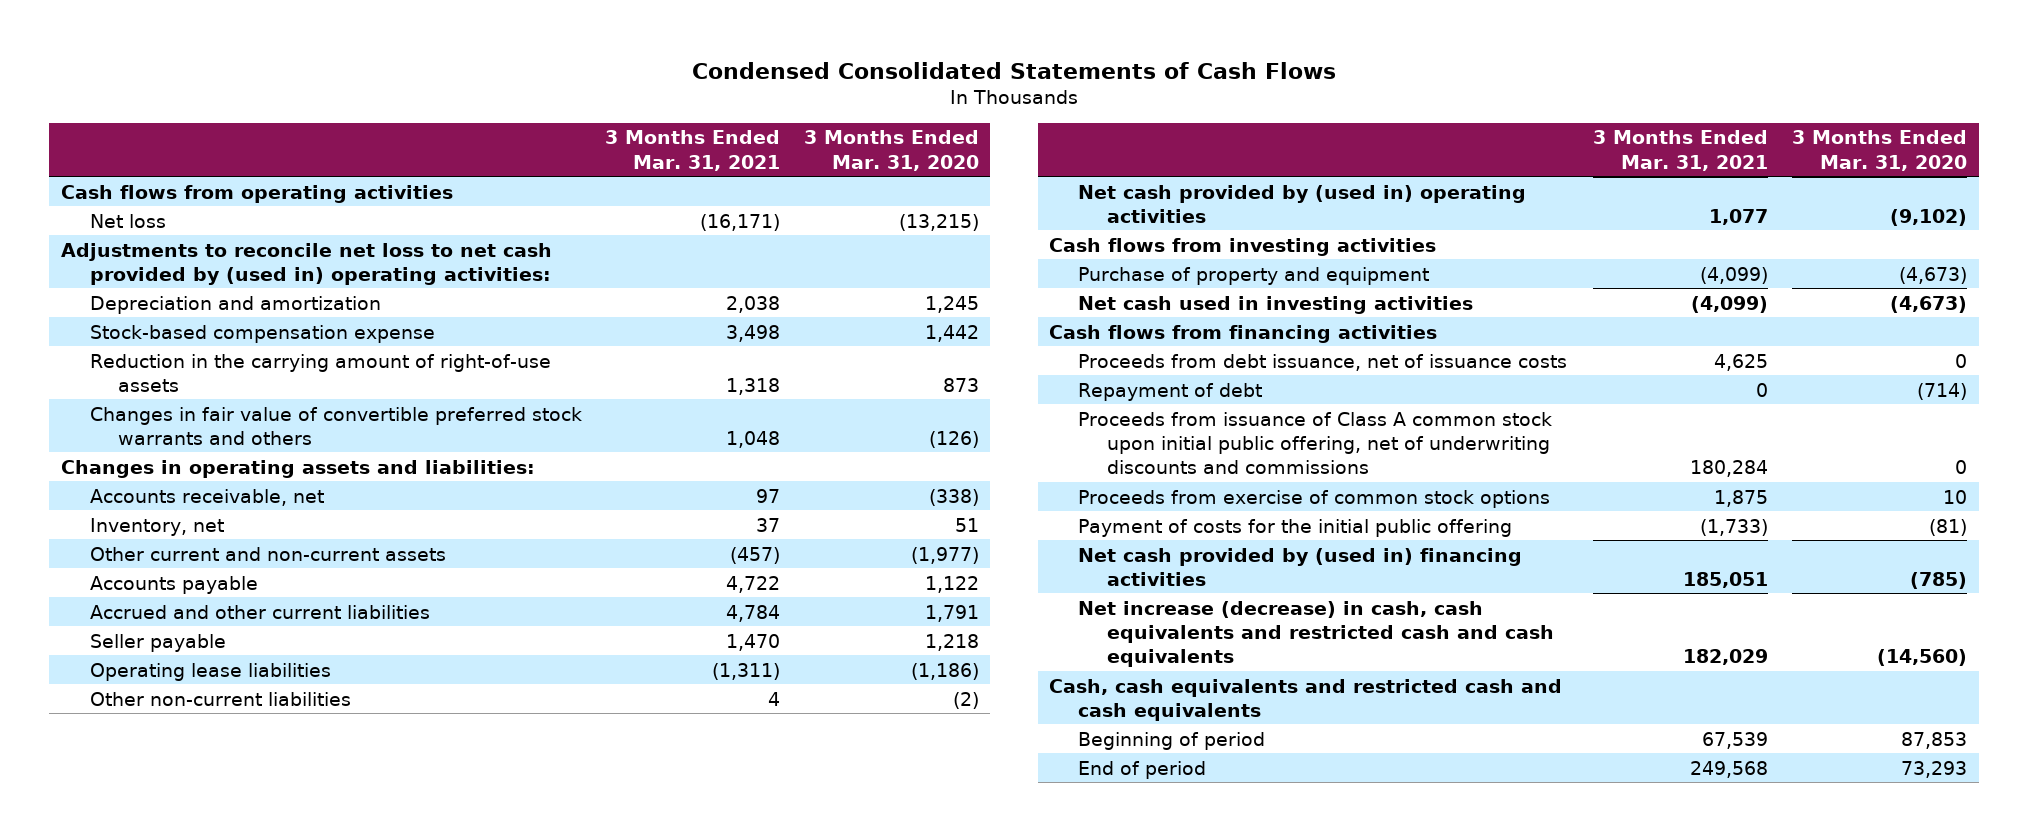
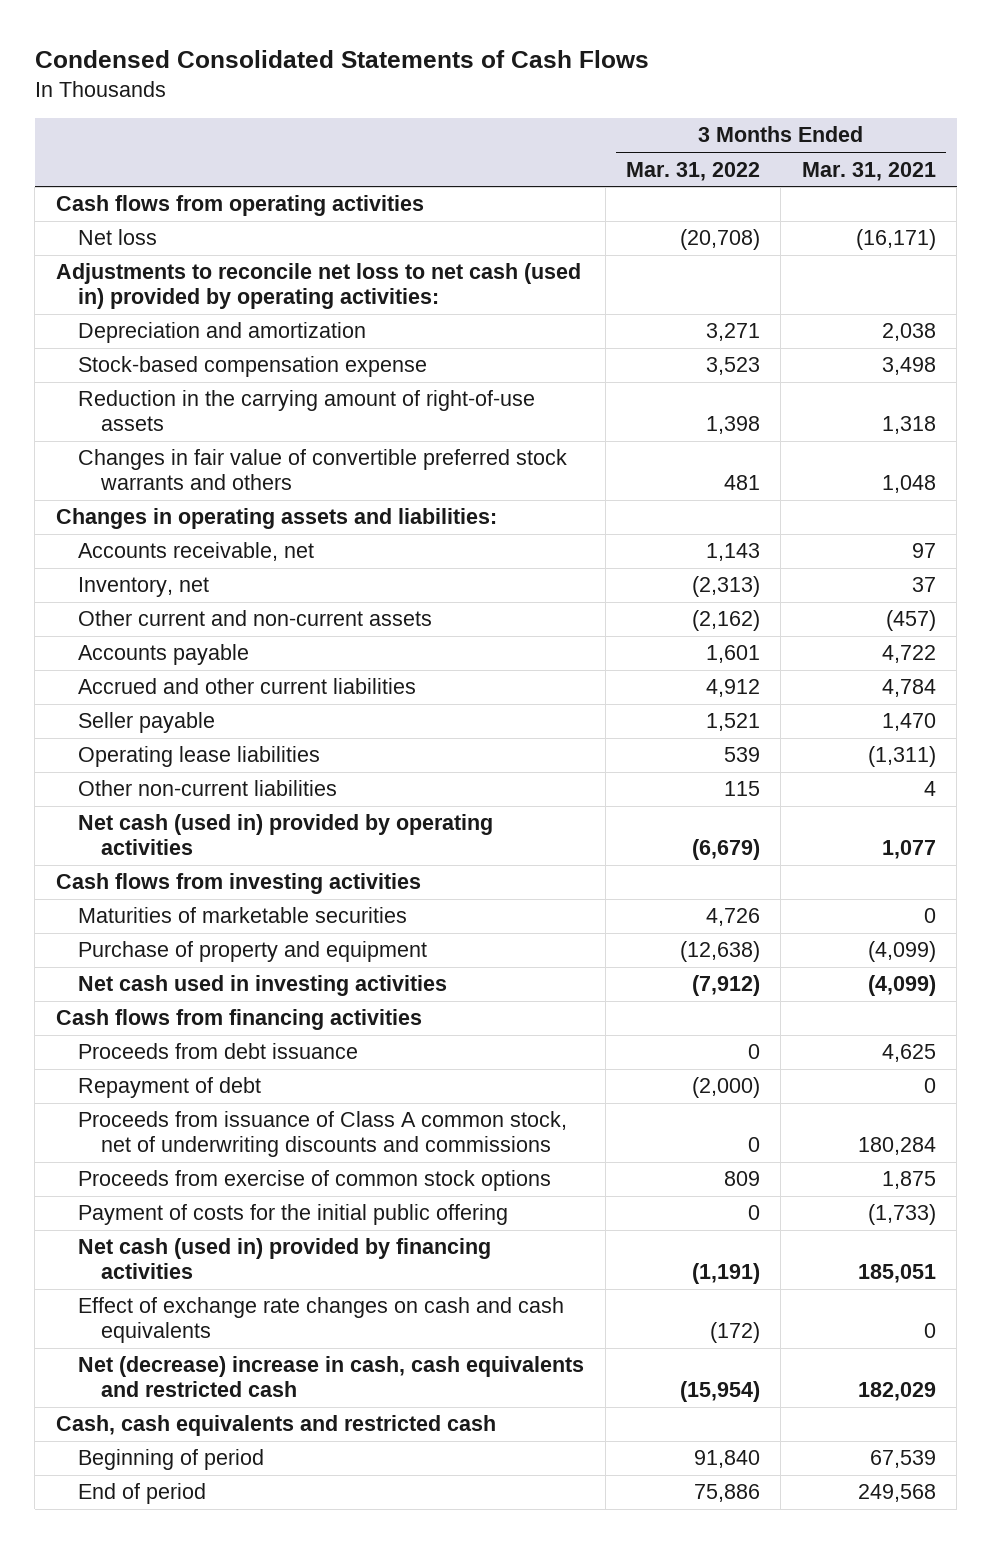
[803,130,979,171] 3 Months Ended Mar. 31, 2020 -> none
none -> [626,161,761,181] Mar. 31, 2022
[60,242,552,285] Adjustments to reconcile net loss to net cash provided by (used in) operating activities: -> [55,263,581,310] Adjustments to reconcile net loss to net cash (used in) provided by operating activities:
[1077,184,1526,223] Net cash provided by (used in) operating activities -> [78,814,494,856] Net cash (used in) provided by operating activities
none -> [78,907,408,924] Maturities of marketable securities
[1077,353,1567,371] Proceeds from debt issuance, net of issuance costs -> [78,1043,359,1060] Proceeds from debt issuance
[1077,411,1552,475] Proceeds from issuance of Class A common stock upon initial public offering, net of underwriting discounts and commissions -> [78,1111,568,1158] Proceeds from issuance of Class A common stock, net of underwriting discounts and commissions
[1077,547,1522,586] Net cash provided by (used in) financing activities -> [78,1238,492,1280] Net cash (used in) provided by financing activities
none -> [78,1297,565,1344] Effect of exchange rate changes on cash and cash equivalents
[1077,600,1554,668] Net increase (decrease) in cash, cash equivalents and restricted cash and cash equivalents -> [78,1356,585,1398] Net (decrease) increase in cash, cash equivalents and restricted cash
[1049,678,1563,721] Cash, cash equivalents and restricted cash and cash equivalents -> [55,1415,496,1437] Cash, cash equivalents and restricted cash

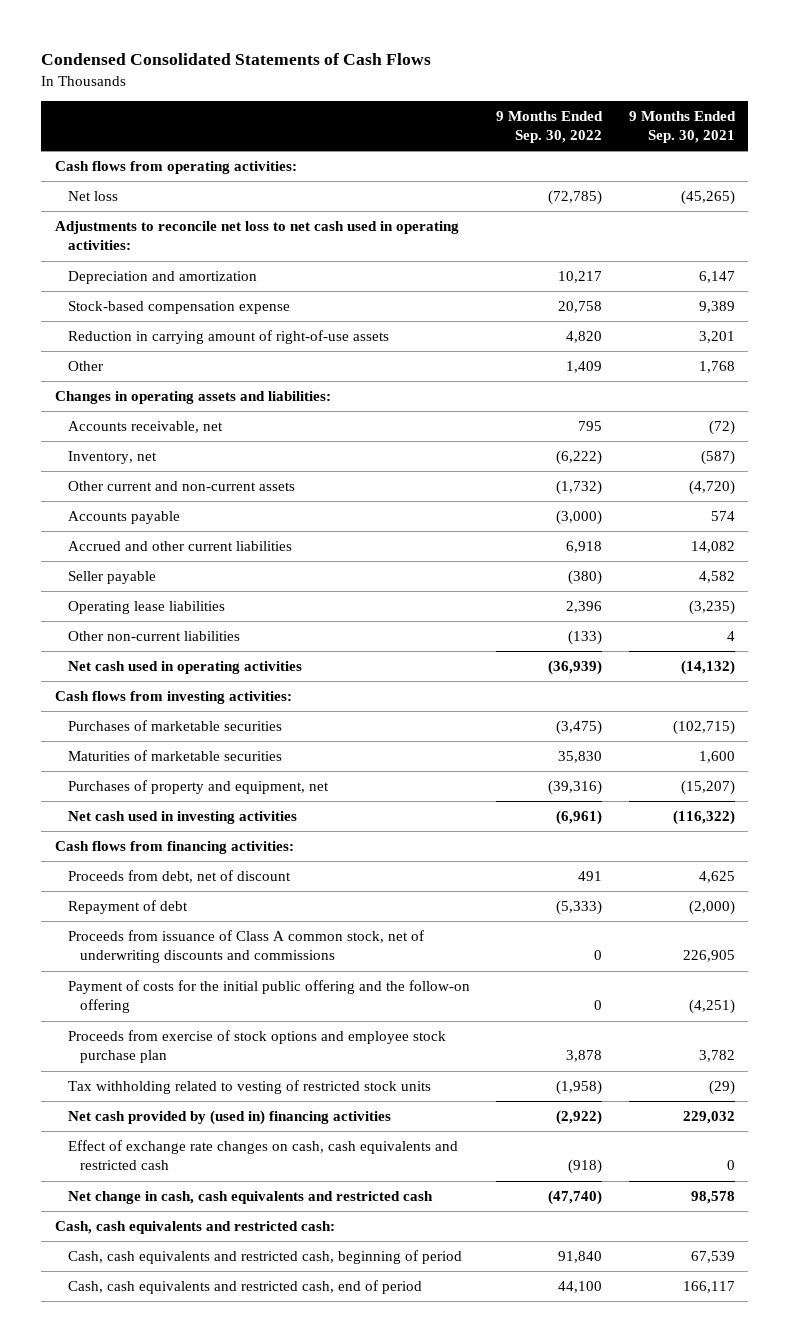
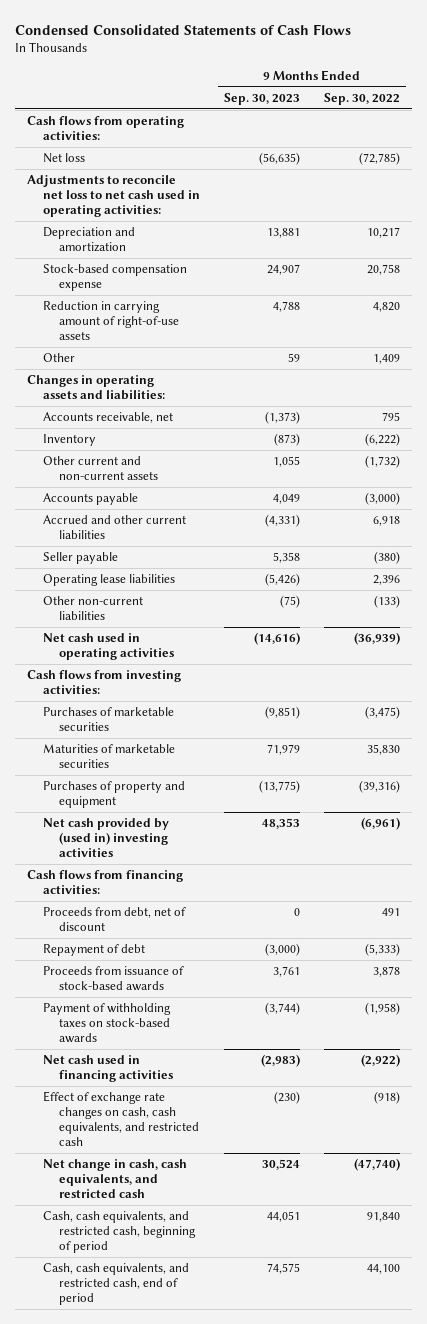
[628,110,736,144] 9 Months Ended Sep. 30, 2021 -> none
none -> [224,93,301,106] Sep. 30, 2023
[67,451,157,465] Inventory, net -> [43,434,97,447] Inventory
[67,780,329,795] Purchases of property and equipment, net -> [43,781,186,809] Purchases of property and equipment
[67,811,297,825] Net cash used in investing activities -> [43,818,170,857] Net cash provided by (used in) investing activities
[67,930,424,964] Proceeds from issuance of Class A common stock, net of underwriting discounts and commissions -> none
[67,980,470,1014] Payment of costs for the initial public offering and the follow-on offering -> none
[54,1221,335,1235] Cash, cash equivalents and restricted cash: -> none
[67,1030,446,1064] Proceeds from exercise of stock options and employee stock purchase plan -> [43,966,185,992] Proceeds from issuance of stock-based awards
[67,1080,431,1095] Tax withholding related to vesting of restricted stock units -> [43,1003,172,1043] Payment of withholding taxes on stock-based awards
[67,1110,391,1126] Net cash provided by (used in) financing activities -> [43,1055,174,1083] Net cash used in financing activities
[67,1140,458,1171] Effect of exchange rate changes on cash, cash equivalents and restricted cash -> [43,1091,200,1146] Effect of exchange rate changes on cash, cash equivalents, and restricted cash
[67,1191,433,1205] Net change in cash, cash equivalents and restricted cash -> [43,1159,188,1198] Net change in cash, cash equivalents, and restricted cash
[67,1250,462,1265] Cash, cash equivalents and restricted cash, beginning of period -> [43,1211,197,1253] Cash, cash equivalents, and restricted cash, beginning of period
[67,1280,422,1295] Cash, cash equivalents and restricted cash, end of period -> [43,1263,190,1305] Cash, cash equivalents, and restricted cash, end of period

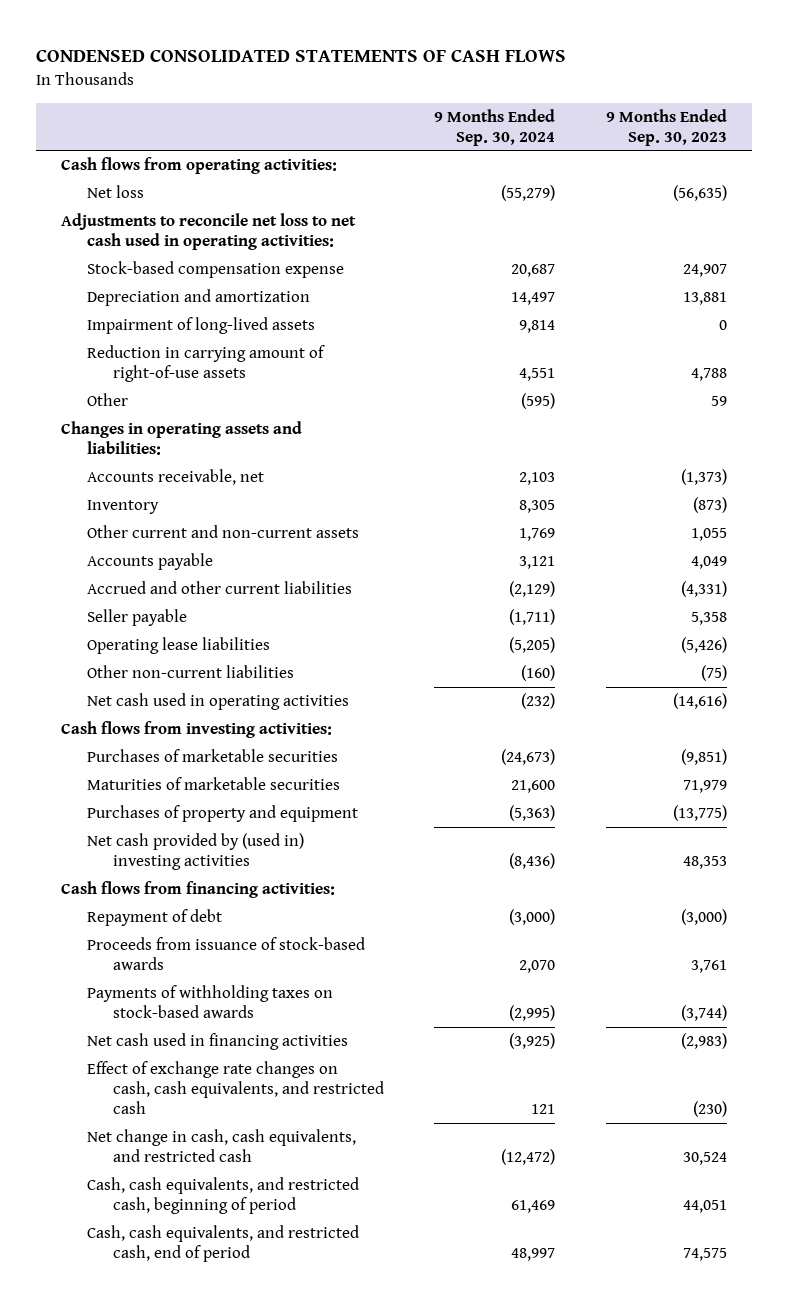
[15,23,352,35] Condensed Consolidated Statements of Cash Flows -> [35,49,566,63] CONDENSED CONSOLIDATED STATEMENTS OF CASH FLOWS
[324,93,401,106] Sep. 30, 2022 -> none
none -> [434,108,556,146] 9 Months Ended Sep. 30, 2024
[43,227,136,253] Depreciation and amortization -> [86,289,310,307] Depreciation and amortization
none -> [86,317,315,335] Impairment of long-lived assets
[43,907,187,932] Proceeds from debt, net of discount -> none
[43,1003,172,1043] Payment of withholding taxes on stock-based awards -> [86,985,333,1019] Payments of withholding taxes on stock-based awards

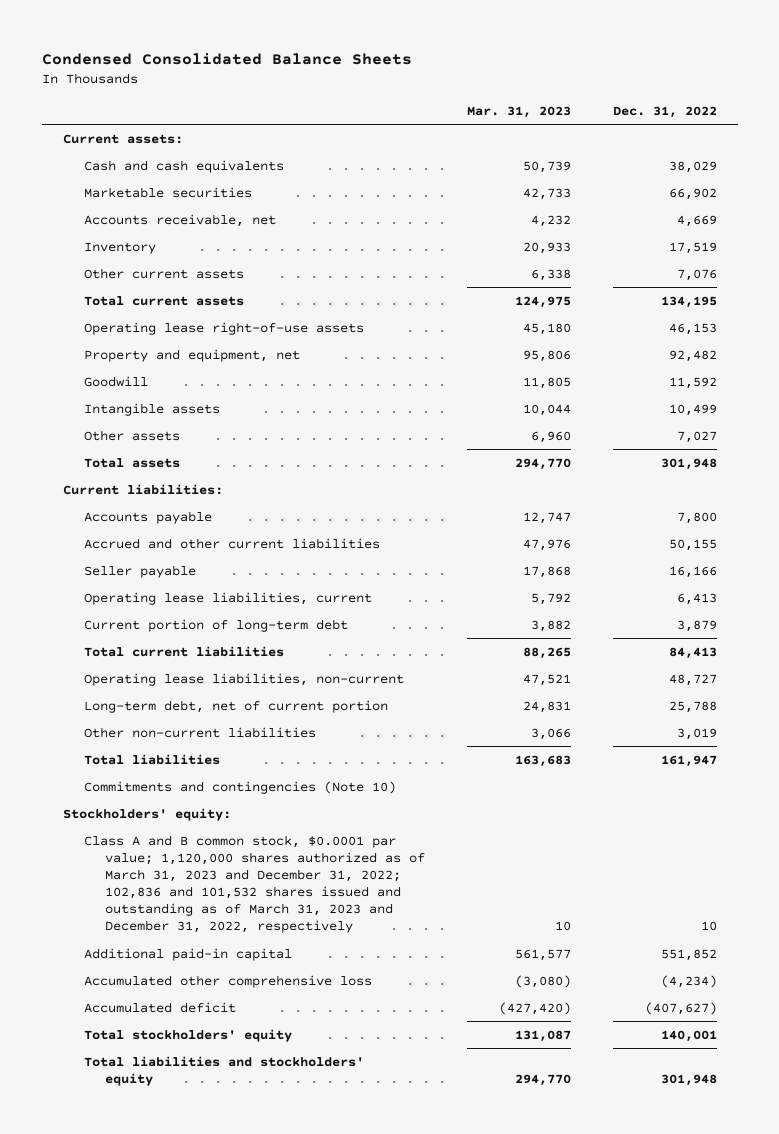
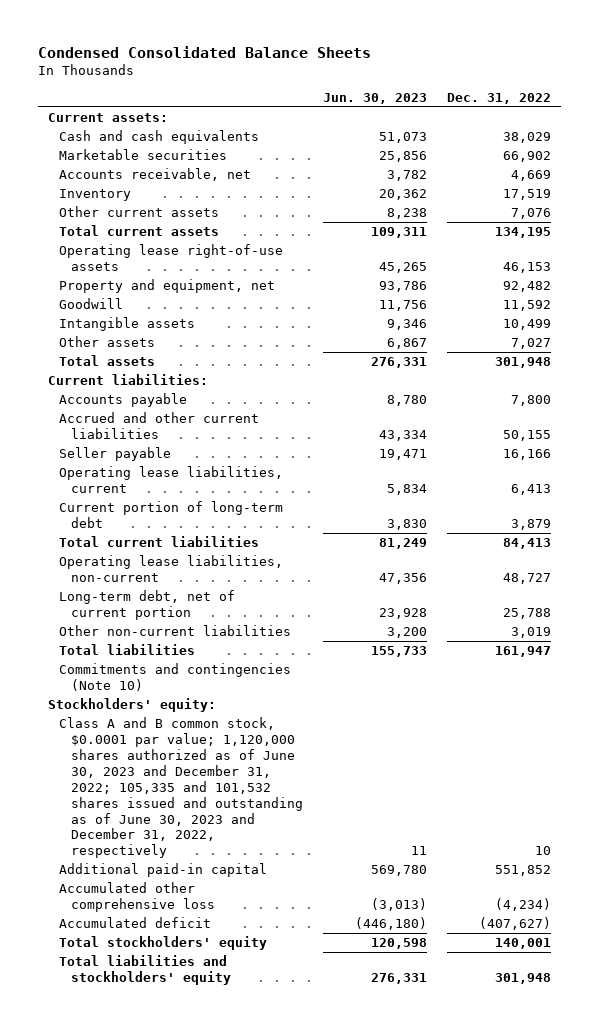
[466,105,571,118] Mar. 31, 2023 -> none
none -> [322,92,427,104] Jun. 30, 2023
[83,834,425,934] Class A and B common stock, $0.0001 par value; 1,120,000 shares authorized as of March 31, 2023 and December 31, 2022; 102,836 and 101,532 shares issued and outstanding as of March 31, 2023 and December 31, 2022, respectively -> [59,717,303,859] Class A and B common stock, $0.0001 par value; 1,120,000 shares authorized as of June 30, 2023 and December 31, 2022; 105,335 and 101,532 shares issued and outstanding as of June 30, 2023 and December 31, 2022, respectively

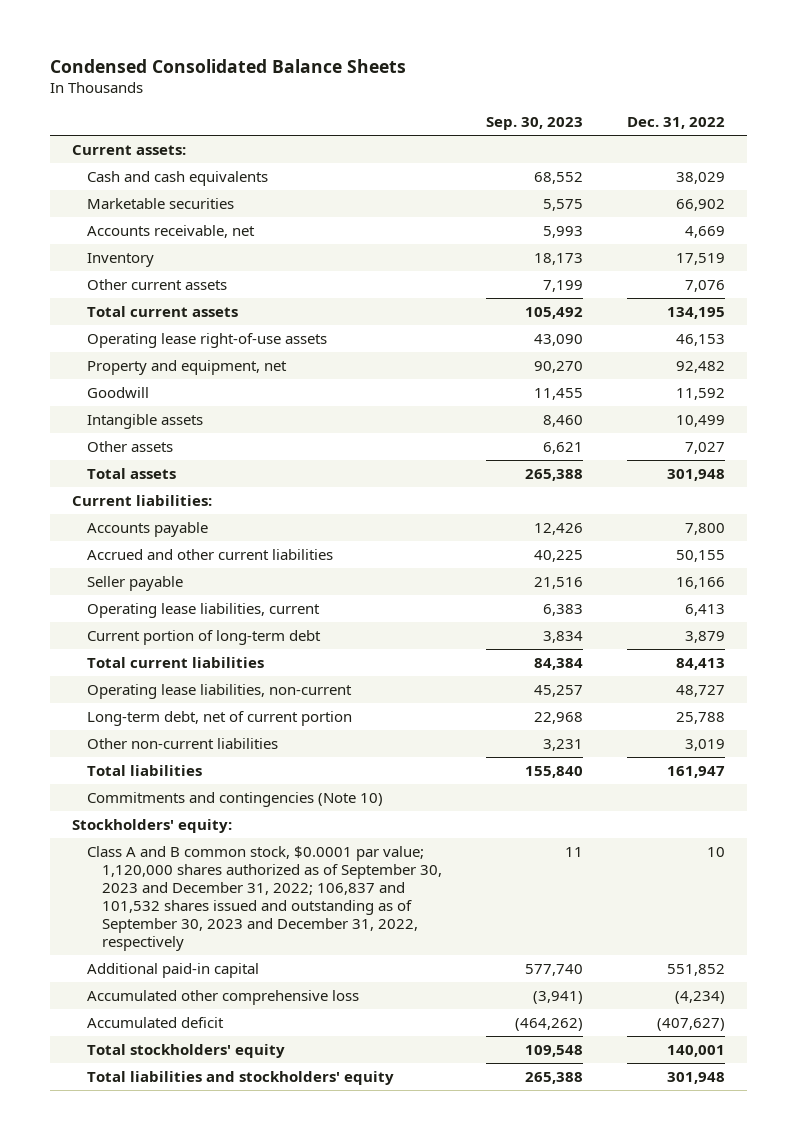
[322,92,427,104] Jun. 30, 2023 -> none
none -> [486,117,584,131] Sep. 30, 2023
[59,717,303,859] Class A and B common stock, $0.0001 par value; 1,120,000 shares authorized as of June 30, 2023 and December 31, 2022; 105,335 and 101,532 shares issued and outstanding as of June 30, 2023 and December 31, 2022, respectively -> [86,845,443,951] Class A and B common stock, $0.0001 par value; 1,120,000 shares authorized as of September 30, 2023 and December 31, 2022; 106,837 and 101,532 shares issued and outstanding as of September 30, 2023 and December 31, 2022, respectively

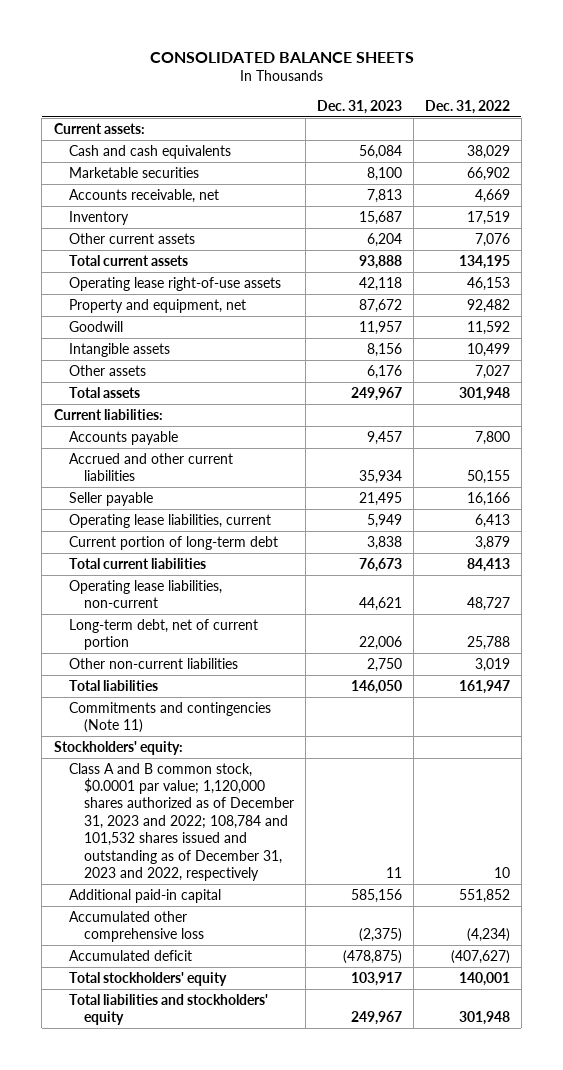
[49,58,406,73] Condensed Consolidated Balance Sheets -> [149,52,414,64] CONSOLIDATED BALANCE SHEETS
[486,117,584,131] Sep. 30, 2023 -> none
none -> [316,99,402,114] Dec. 31, 2023
[86,791,383,807] Commitments and contingencies (Note 10) -> [68,701,271,734] Commitments and contingencies (Note 11)
[86,845,443,951] Class A and B common stock, $0.0001 par value; 1,120,000 shares authorized as of September 30, 2023 and December 31, 2022; 106,837 and 101,532 shares issued and outstanding as of September 30, 2023 and December 31, 2022, respectively -> [68,762,294,881] Class A and B common stock, $0.0001 par value; 1,120,000 shares authorized as of December 31, 2023 and 2022; 108,784 and 101,532 shares issued and outstanding as of December 31, 2023 and 2022, respectively

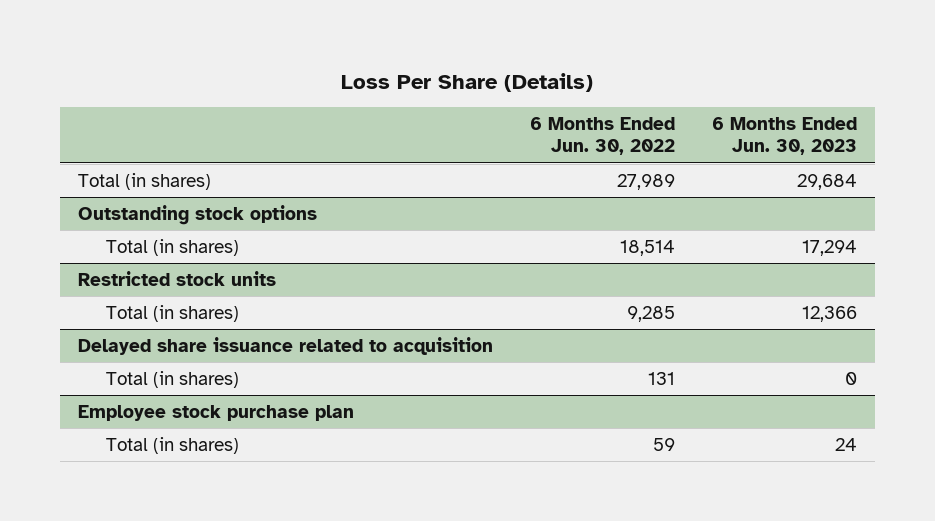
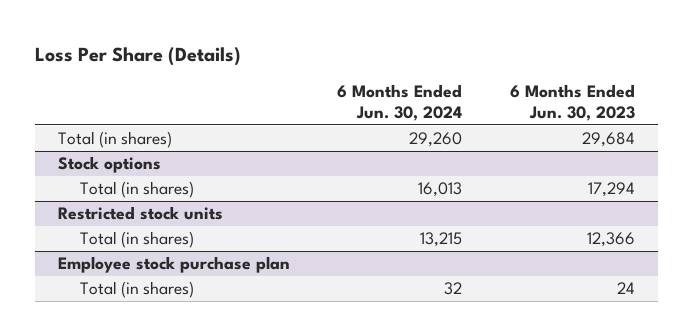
[529,117,675,156] 6 Months Ended Jun. 30, 2022 -> none
none -> [337,84,463,122] 6 Months Ended Jun. 30, 2024
[78,205,318,226] Outstanding stock options -> [58,156,162,174] Stock options
[78,337,494,356] Delayed share issuance related to acquisition -> none
[106,371,240,389] Total (in shares) -> none

